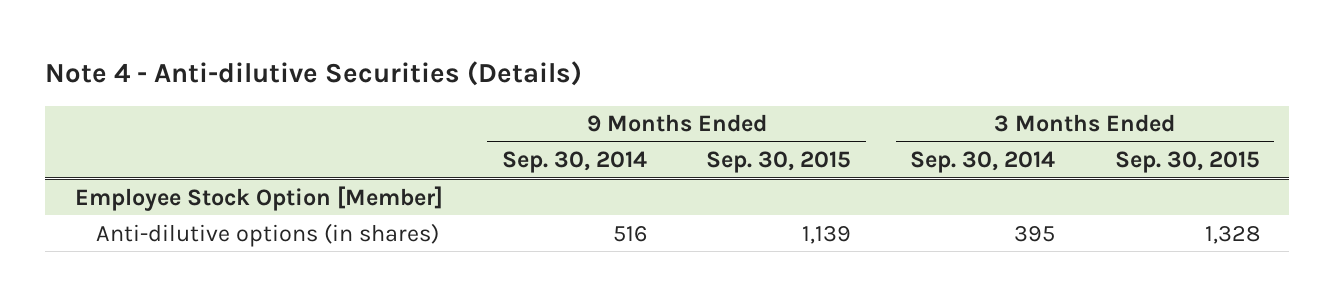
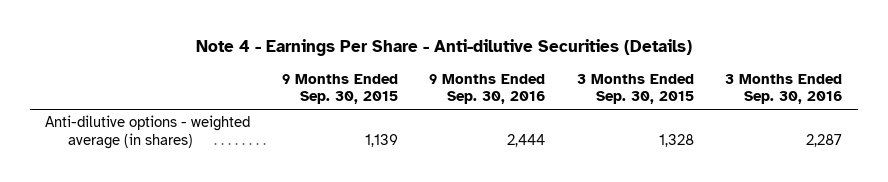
[45,60,583,86] Note 4 - Anti-dilutive Securities (Details) -> [195,39,692,57] Note 4 - Earnings Per Share - Anti-dilutive Securities (Details)
[501,151,647,174] Sep. 30, 2014 -> none
[910,151,1056,174] Sep. 30, 2014 -> none
none -> [429,74,546,105] 9 Months Ended Sep. 30, 2016
none -> [725,74,843,105] 3 Months Ended Sep. 30, 2016
[74,185,443,211] Employee Stock Option [Member] -> none
[95,222,439,247] Anti-dilutive options (in shares) -> [45,115,251,149] Anti-dilutive options - weighted average (in shares)

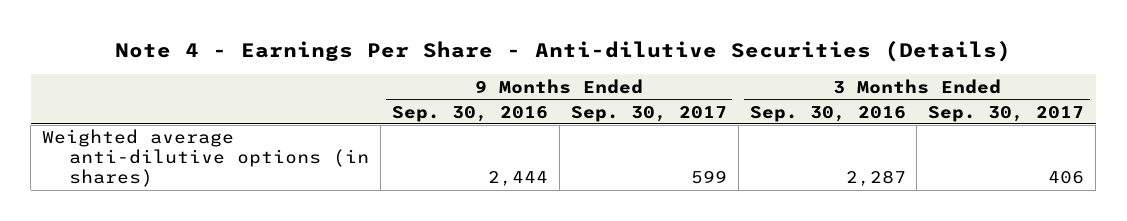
[281,74,398,105] 9 Months Ended Sep. 30, 2015 -> none
[576,74,694,105] 3 Months Ended Sep. 30, 2015 -> none
none -> [570,105,727,122] Sep. 30, 2017
none -> [928,105,1085,122] Sep. 30, 2017
[45,115,251,149] Anti-dilutive options - weighted average (in shares) -> [42,129,370,188] Weighted average anti-dilutive options (in shares)

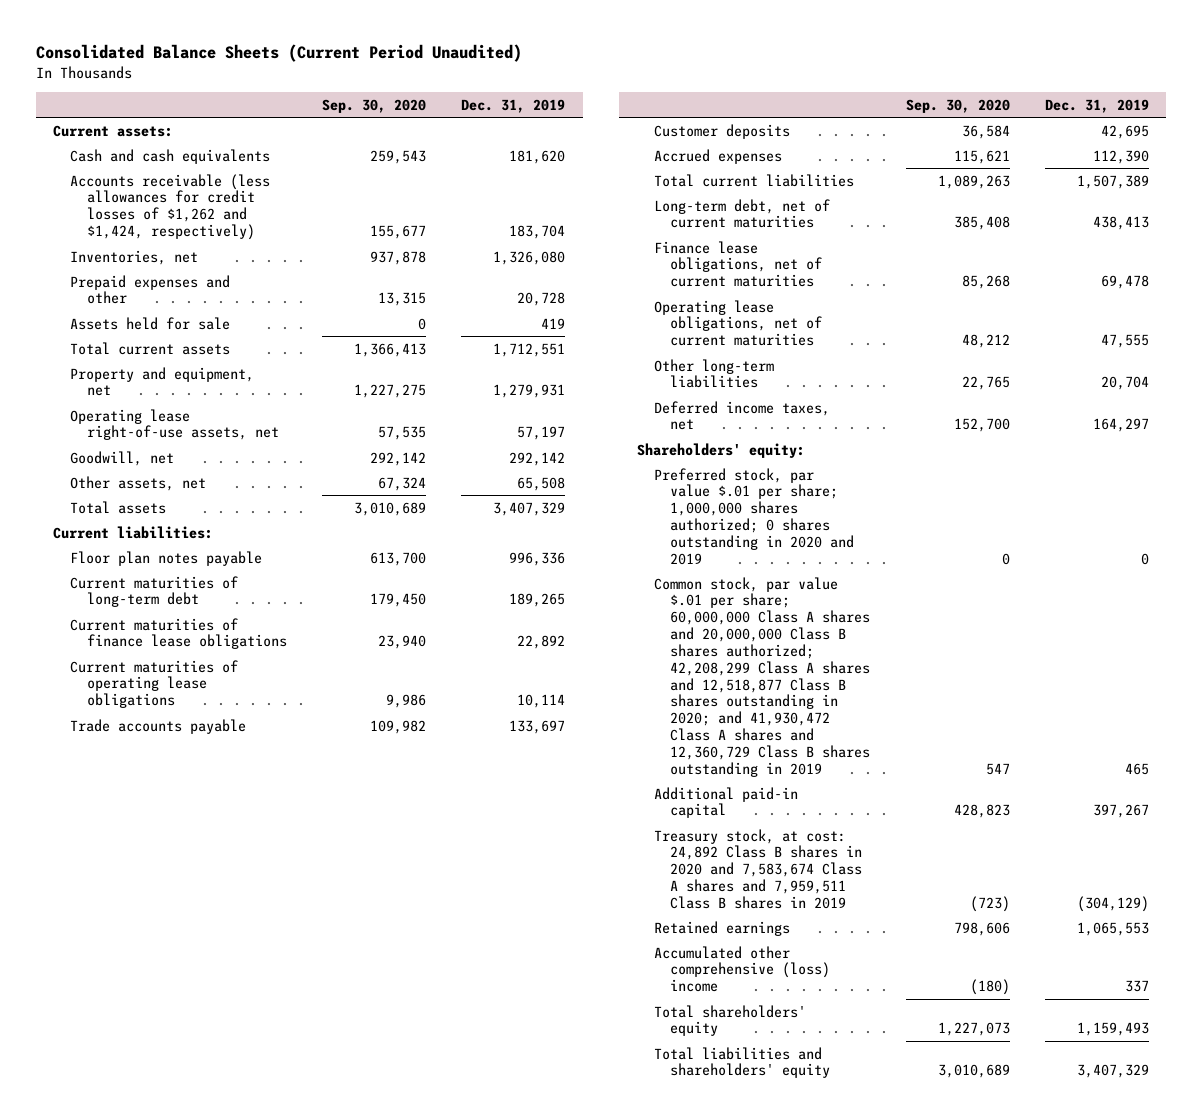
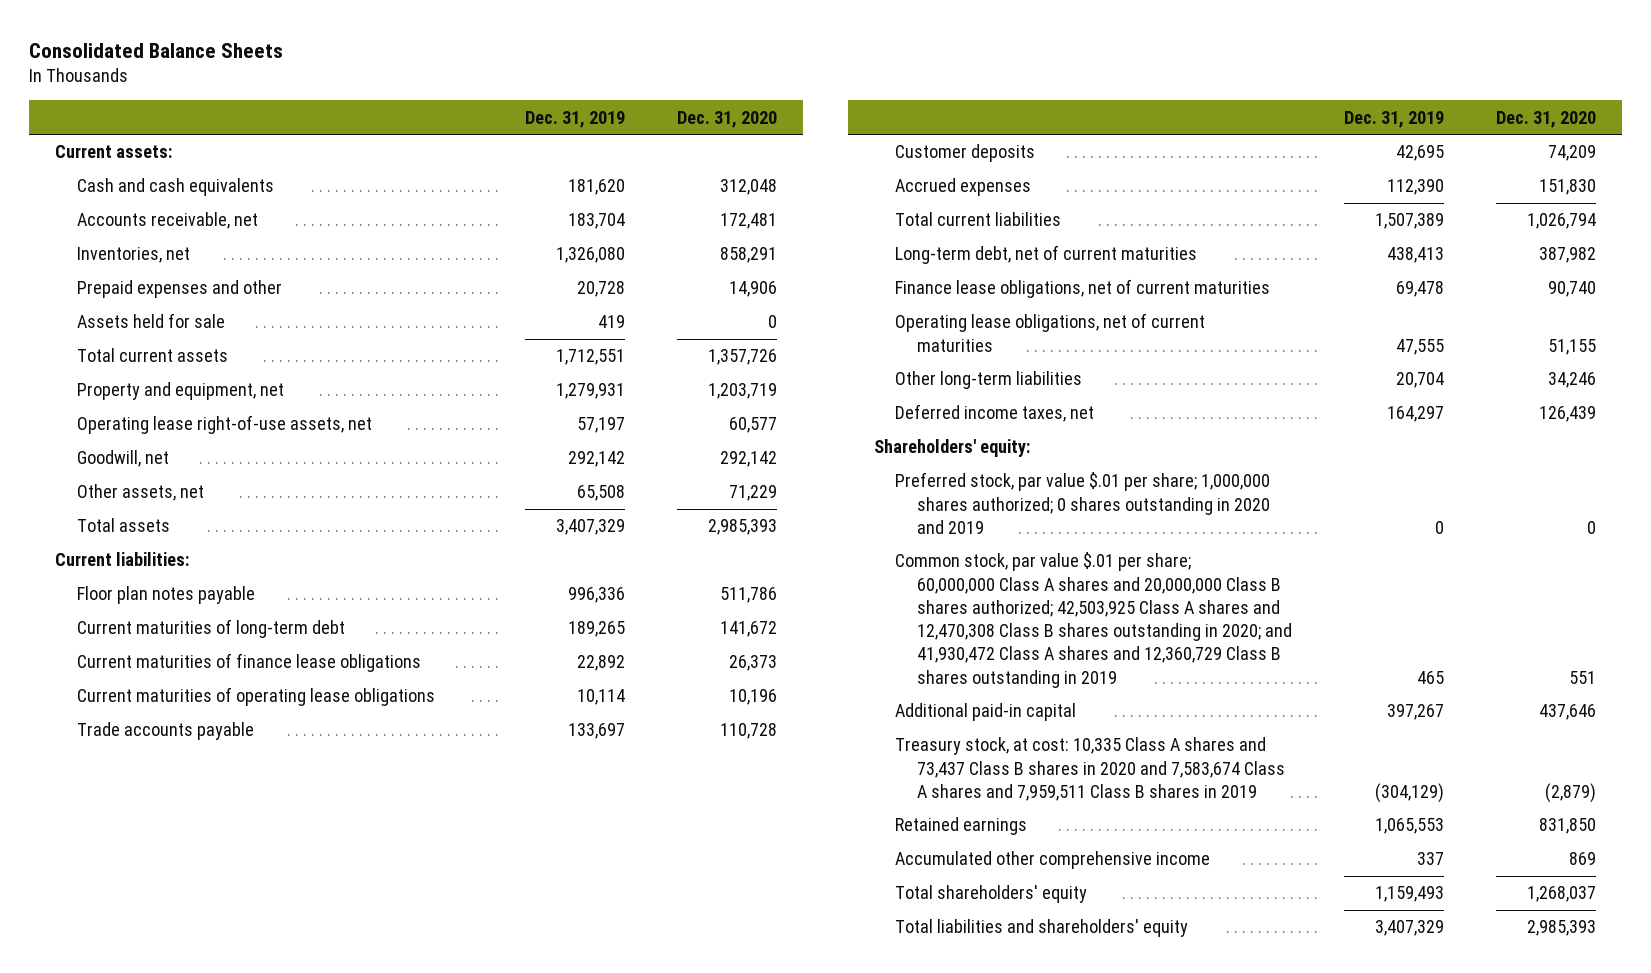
[35,44,522,63] Consolidated Balance Sheets (Current Period Unaudited) -> [29,42,284,58] Consolidated Balance Sheets
[322,99,427,114] Sep. 30, 2020 -> none
none -> [676,110,777,128] Dec. 31, 2020
[70,173,271,241] Accounts receivable (less allowances for credit losses of $1,262 and $1,424, respectively) -> [76,212,258,230] Accounts receivable, net
[653,576,871,777] Common stock, par value $.01 per share; 60,000,000 Class A shares and 20,000,000 Class B shares authorized; 42,208,299 Class A shares and 12,518,877 Class B shares outstanding in 2020; and 41,930,472 Class A shares and 12,360,729 Class B shares outstanding in 2019 -> [895,552,1292,688] Common stock, par value $.01 per share; 60,000,000 Class A shares and 20,000,000 Class B shares authorized; 42,503,925 Class A shares and 12,470,308 Class B shares outstanding in 2020; and 41,930,472 Class A shares and 12,360,729 Class B shares outstanding in 2019
[653,828,863,909] Treasury stock, at cost: 24,892 Class B shares in 2020 and 7,583,674 Class A shares and 7,959,511 Class B shares in 2019 -> [895,737,1285,801] Treasury stock, at cost: 10,335 Class A shares and 73,437 Class B shares in 2020 and 7,583,674 Class A shares and 7,959,511 Class B shares in 2019
[653,945,831,993] Accumulated other comprehensive (loss) income -> [895,851,1211,870] Accumulated other comprehensive income

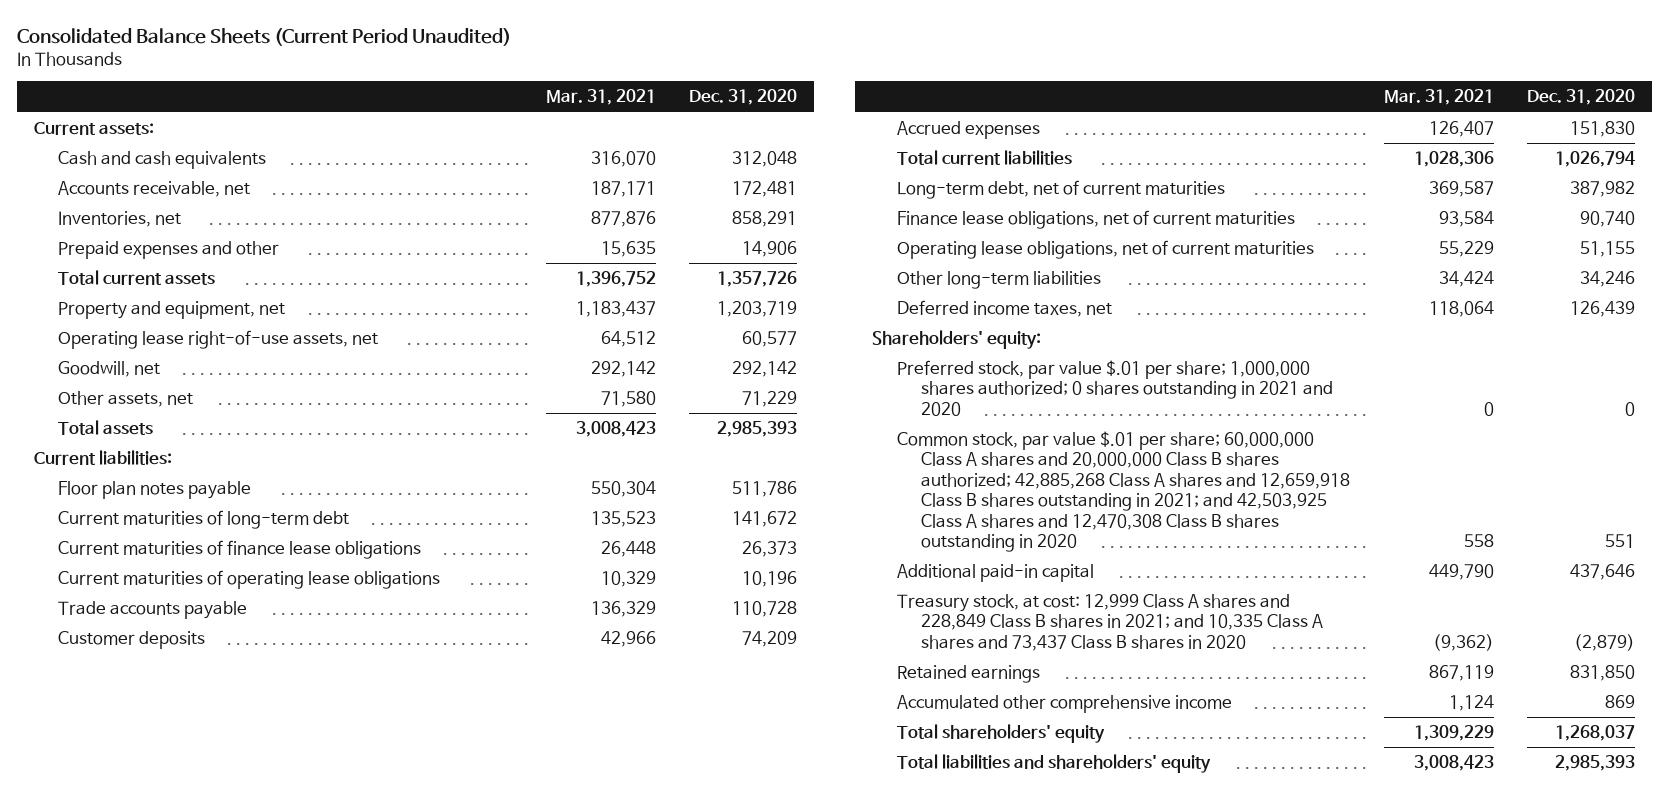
[29,42,284,58] Consolidated Balance Sheets -> [17,27,512,46] Consolidated Balance Sheets (Current Period Unaudited)
[524,110,625,128] Dec. 31, 2019 -> none
none -> [545,89,656,106] Mar. 31, 2021
[76,313,225,329] Assets held for sale -> none
[895,472,1271,534] Preferred stock, par value $.01 per share; 1,000,000 shares authorized; 0 shares outstanding in 2020 and 2019 -> [896,359,1334,416] Preferred stock, par value $.01 per share; 1,000,000 shares authorized; 0 shares outstanding in 2021 and 2020
[895,552,1292,688] Common stock, par value $.01 per share; 60,000,000 Class A shares and 20,000,000 Class B shares authorized; 42,503,925 Class A shares and 12,470,308 Class B shares outstanding in 2020; and 41,930,472 Class A shares and 12,360,729 Class B shares outstanding in 2019 -> [896,430,1351,552] Common stock, par value $.01 per share; 60,000,000 Class A shares and 20,000,000 Class B shares authorized; 42,885,268 Class A shares and 12,659,918 Class B shares outstanding in 2021; and 42,503,925 Class A shares and 12,470,308 Class B shares outstanding in 2020
[895,737,1285,801] Treasury stock, at cost: 10,335 Class A shares and 73,437 Class B shares in 2020 and 7,583,674 Class A shares and 7,959,511 Class B shares in 2019 -> [896,593,1324,651] Treasury stock, at cost: 12,999 Class A shares and 228,849 Class B shares in 2021; and 10,335 Class A shares and 73,437 Class B shares in 2020

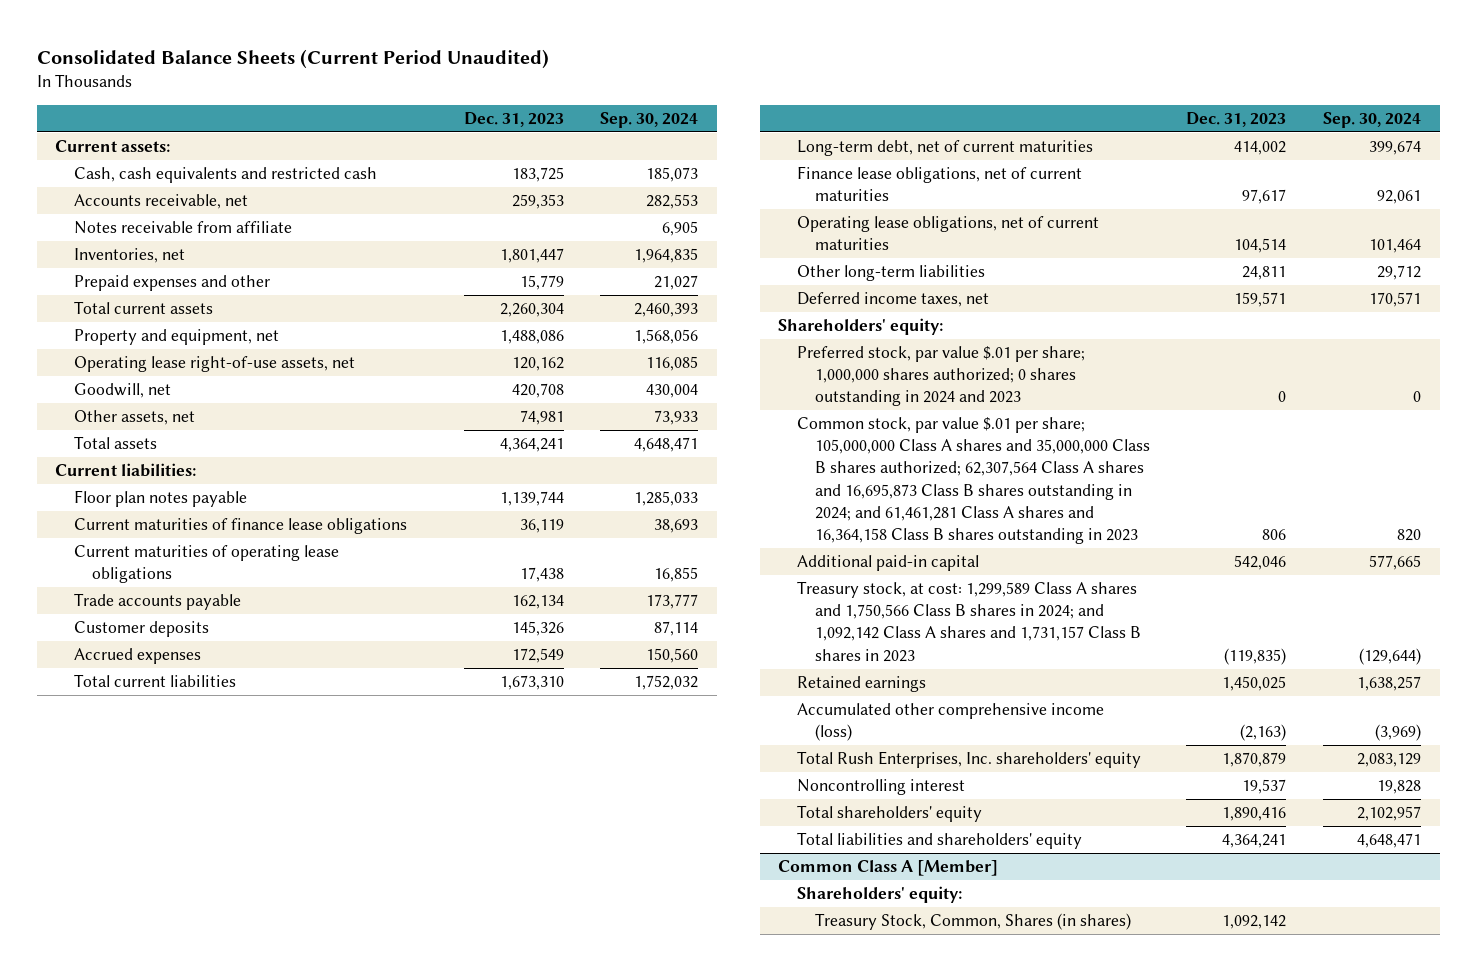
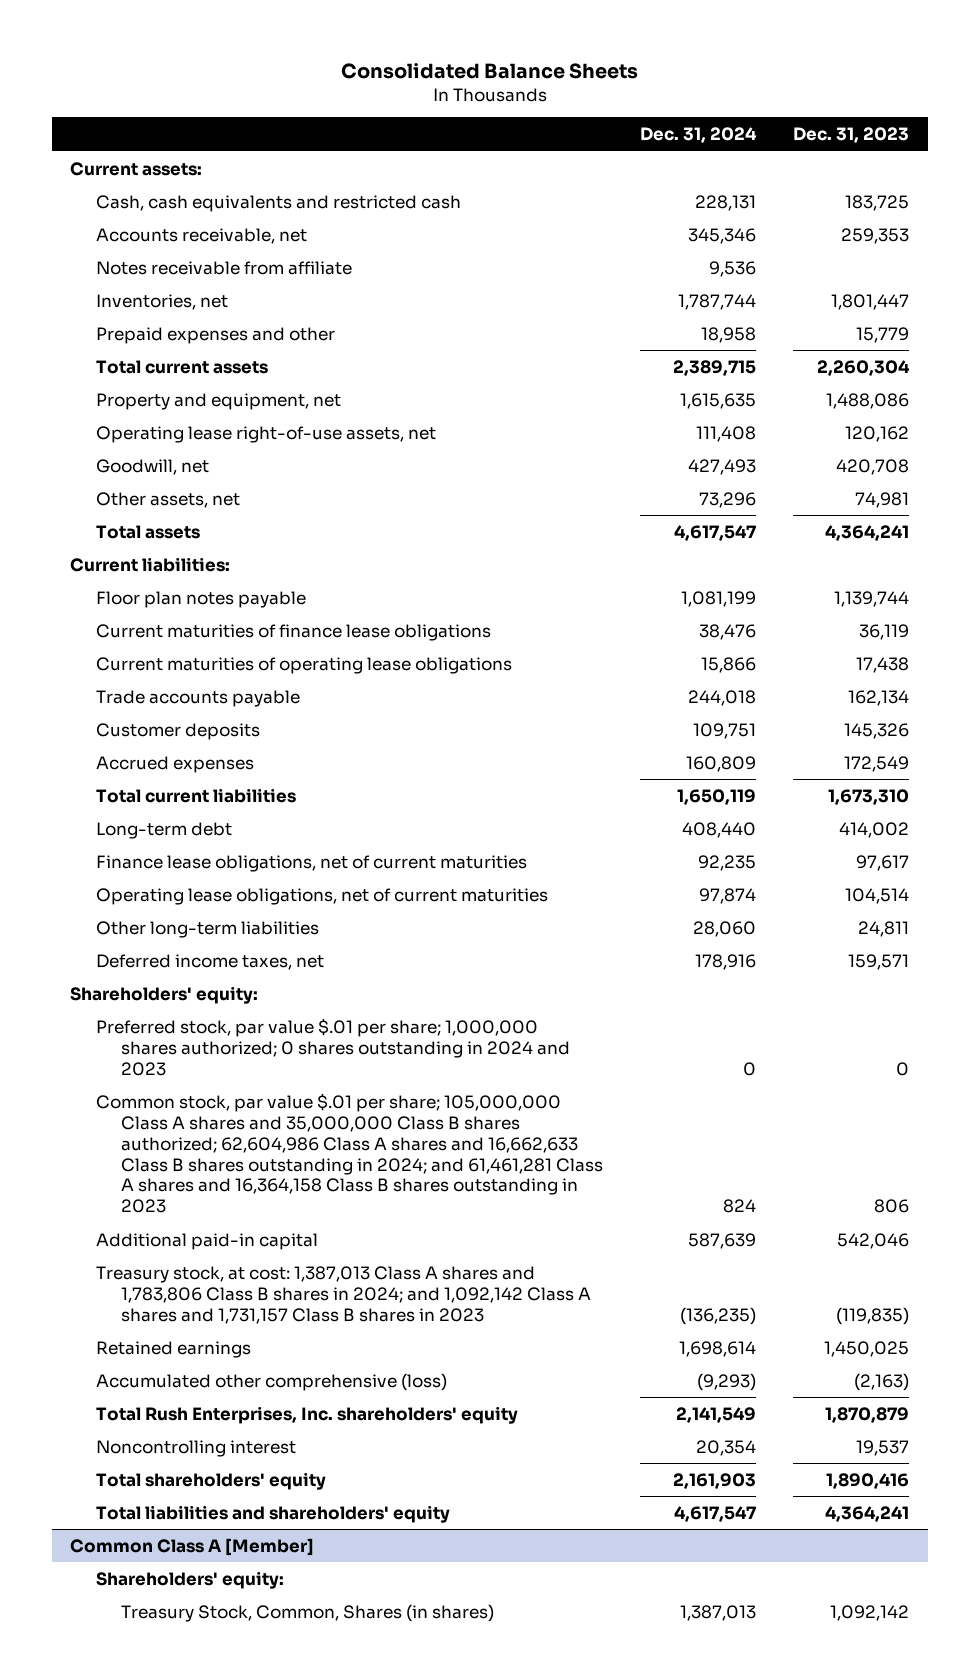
[37,48,550,69] Consolidated Balance Sheets (Current Period Unaudited) -> [340,62,638,79] Consolidated Balance Sheets
[600,111,699,128] Sep. 30, 2024 -> none
none -> [640,127,758,144] Dec. 31, 2024
[796,140,1093,157] Long-term debt, net of current maturities -> [95,821,232,839] Long-term debt
[796,417,1150,544] Common stock, par value $.01 per share; 105,000,000 Class A shares and 35,000,000 Class B shares authorized; 62,307,564 Class A shares and 16,695,873 Class B shares outstanding in 2024; and 61,461,281 Class A shares and 16,364,158 Class B shares outstanding in 2023 -> [95,1092,604,1214] Common stock, par value $.01 per share; 105,000,000 Class A shares and 35,000,000 Class B shares authorized; 62,604,986 Class A shares and 16,662,633 Class B shares outstanding in 2024; and 61,461,281 Class A shares and 16,364,158 Class B shares outstanding in 2023
[796,581,1141,662] Treasury stock, at cost: 1,299,589 Class A shares and 1,750,566 Class B shares in 2024; and 1,092,142 Class A shares and 1,731,157 Class B shares in 2023 -> [95,1265,592,1324] Treasury stock, at cost: 1,387,013 Class A shares and 1,783,806 Class B shares in 2024; and 1,092,142 Class A shares and 1,731,157 Class B shares in 2023
[796,703,1104,742] Accumulated other comprehensive income (loss) -> [95,1372,447,1391] Accumulated other comprehensive (loss)

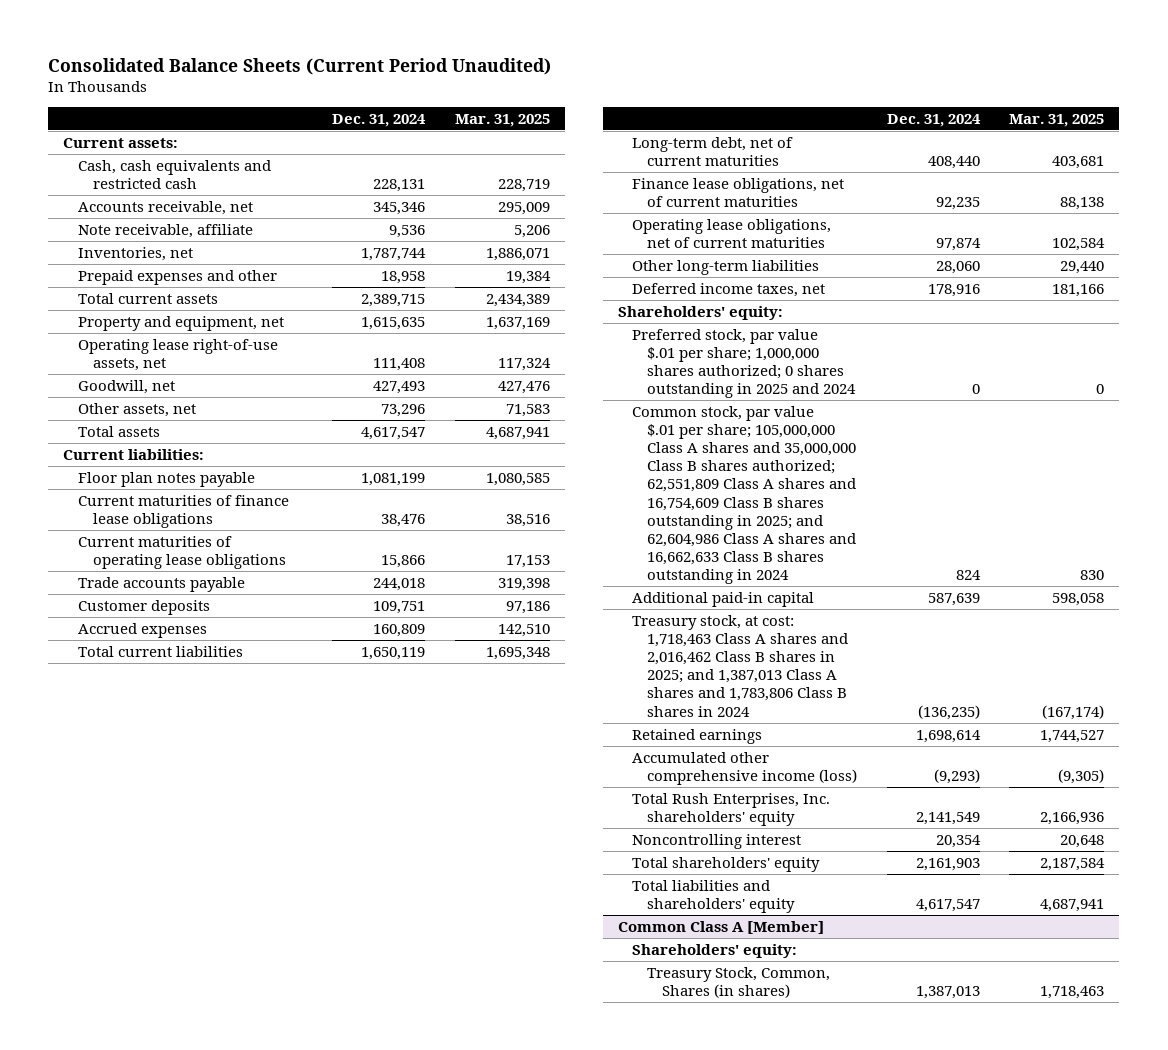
[340,62,638,79] Consolidated Balance Sheets -> [48,57,552,75] Consolidated Balance Sheets (Current Period Unaudited)
[793,127,910,144] Dec. 31, 2023 -> none
none -> [455,113,551,127] Mar. 31, 2025
[95,260,352,275] Notes receivable from affiliate -> [77,223,253,238] Note receivable, affiliate
[95,821,232,839] Long-term debt -> [632,136,794,167] Long-term debt, net of current maturities
[95,1017,571,1076] Preferred stock, par value $.01 per share; 1,000,000 shares authorized; 0 shares outstanding in 2024 and 2023 -> [632,328,856,399] Preferred stock, par value $.01 per share; 1,000,000 shares authorized; 0 shares outstanding in 2025 and 2024
[95,1092,604,1214] Common stock, par value $.01 per share; 105,000,000 Class A shares and 35,000,000 Class B shares authorized; 62,604,986 Class A shares and 16,662,633 Class B shares outstanding in 2024; and 61,461,281 Class A shares and 16,364,158 Class B shares outstanding in 2023 -> [632,405,856,585] Common stock, par value $.01 per share; 105,000,000 Class A shares and 35,000,000 Class B shares authorized; 62,551,809 Class A shares and 16,754,609 Class B shares outstanding in 2025; and 62,604,986 Class A shares and 16,662,633 Class B shares outstanding in 2024
[95,1265,592,1324] Treasury stock, at cost: 1,387,013 Class A shares and 1,783,806 Class B shares in 2024; and 1,092,142 Class A shares and 1,731,157 Class B shares in 2023 -> [632,614,848,717] Treasury stock, at cost: 1,718,463 Class A shares and 2,016,462 Class B shares in 2025; and 1,387,013 Class A shares and 1,783,806 Class B shares in 2024
[95,1372,447,1391] Accumulated other comprehensive (loss) -> [632,751,857,786] Accumulated other comprehensive income (loss)

